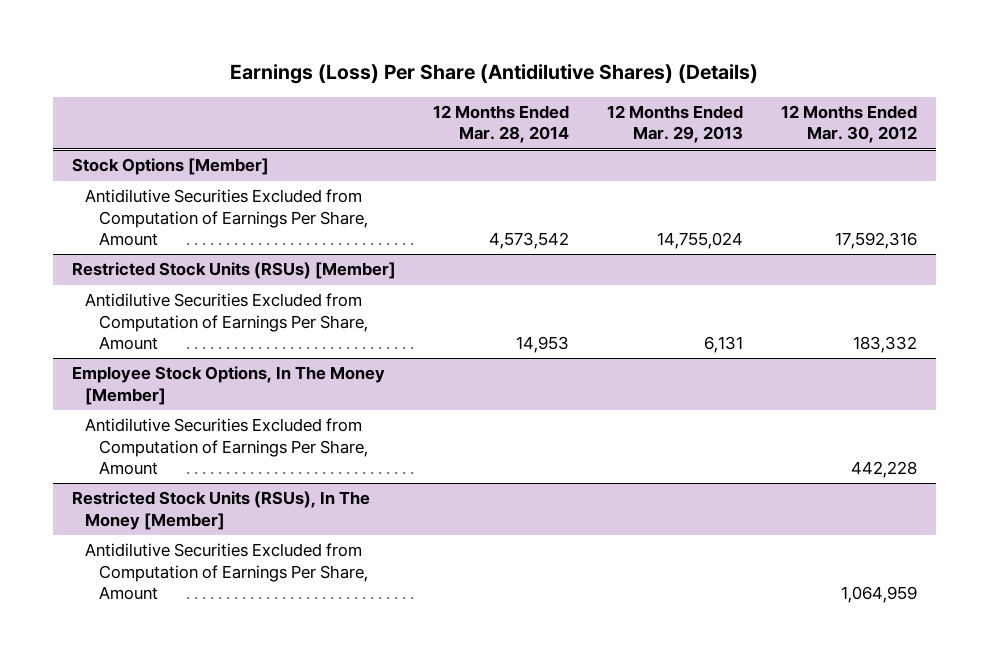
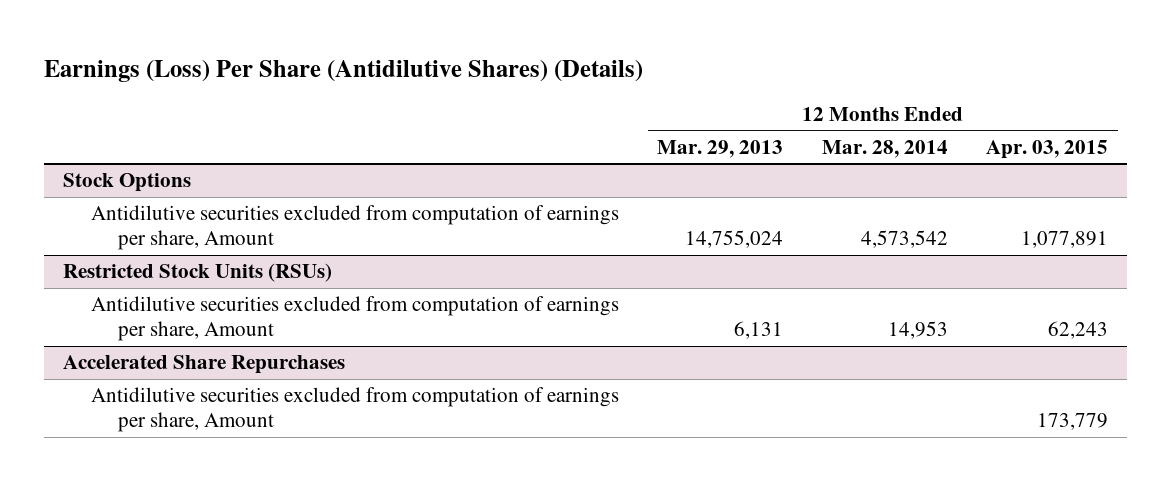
[780,105,917,144] 12 Months Ended Mar. 30, 2012 -> none
none -> [986,139,1109,159] Apr. 03, 2015
[71,366,385,405] Employee Stock Options, In The Money [Member] -> none
[85,418,368,475] Antidilutive Securities Excluded from Computation of Earnings Per Share, Amount -> none
[71,491,370,530] Restricted Stock Units (RSUs), In The Money [Member] -> none
[85,543,368,600] Antidilutive Securities Excluded from Computation of Earnings Per Share, Amount -> none
[71,158,269,176] Stock Options [Member] -> [62,173,191,193] Stock Options
[85,189,368,246] Antidilutive Securities Excluded from Computation of Earnings Per Share, Amount -> [90,205,619,251] Antidilutive securities excluded from computation of earnings per share, Amount
[71,262,396,280] Restricted Stock Units (RSUs) [Member] -> [62,263,332,283] Restricted Stock Units (RSUs)
[85,293,368,350] Antidilutive Securities Excluded from Computation of Earnings Per Share, Amount -> [90,296,619,342] Antidilutive securities excluded from computation of earnings per share, Amount
none -> [62,355,345,375] Accelerated Share Repurchases
none -> [90,387,619,433] Antidilutive securities excluded from computation of earnings per share, Amount

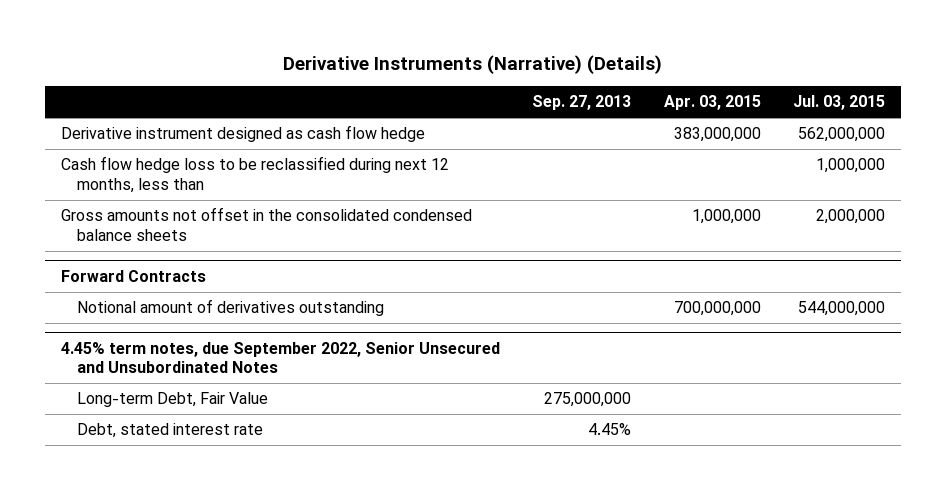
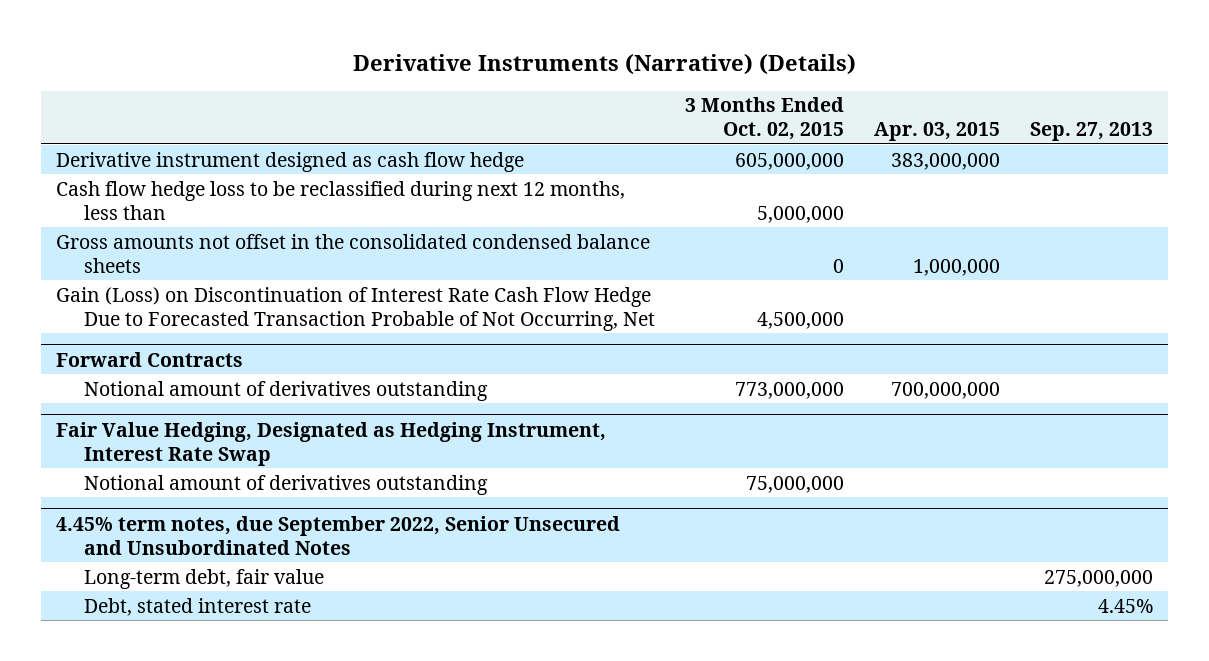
[792,95,885,111] Jul. 03, 2015 -> none
none -> [685,97,845,141] 3 Months Ended Oct. 02, 2015
none -> [56,286,656,331] Gain (Loss) on Discontinuation of Interest Rate Cash Flow Hedge Due to Forecasted Transaction Probable of Not Occurring, Net
none -> [56,421,607,466] Fair Value Hedging, Designated as Hedging Instrument, Interest Rate Swap
none -> [84,474,489,495] Notional amount of derivatives outstanding
[77,392,269,408] Long-term Debt, Fair Value -> [84,568,325,589] Long-term debt, fair value

